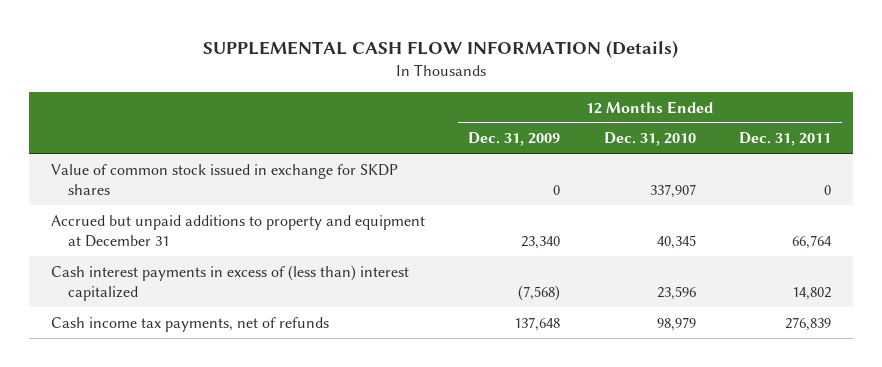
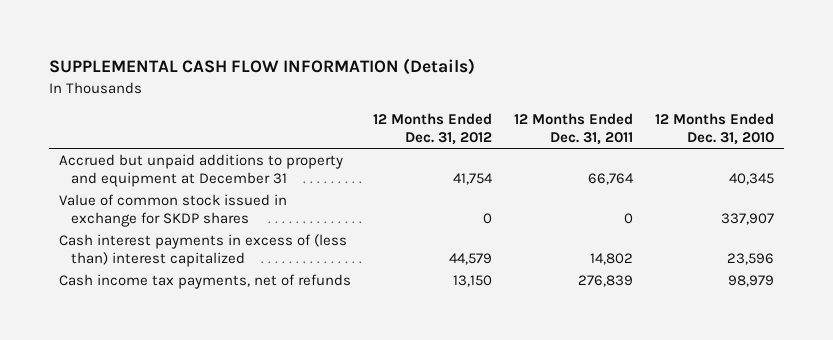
[468,132,561,147] Dec. 31, 2009 -> none
none -> [373,112,493,145] 12 Months Ended Dec. 31, 2012
[51,163,399,195] Value of common stock issued in exchange for SKDP shares -> [59,193,288,227] Value of common stock issued in exchange for SKDP shares

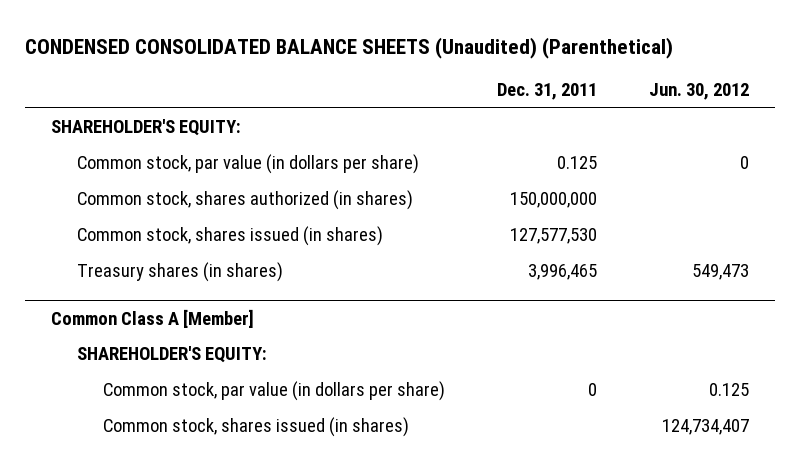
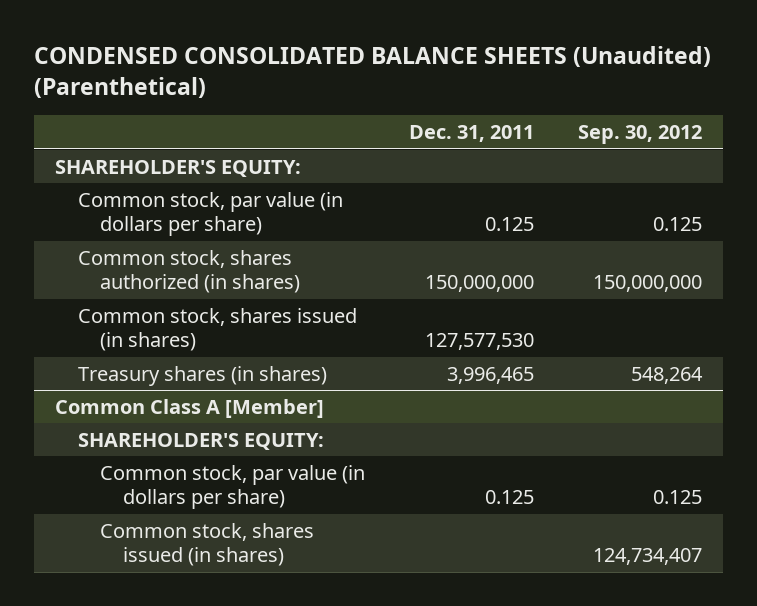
[648,83,749,101] Jun. 30, 2012 -> none
none -> [577,125,702,145] Sep. 30, 2012
[587,383,597,397] 0 -> [484,490,534,505] 0.125

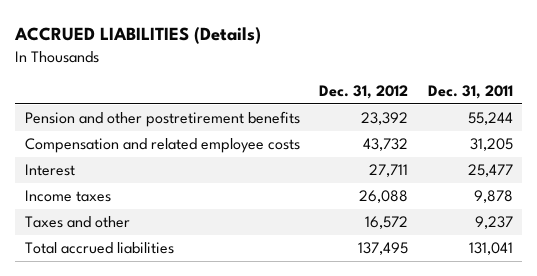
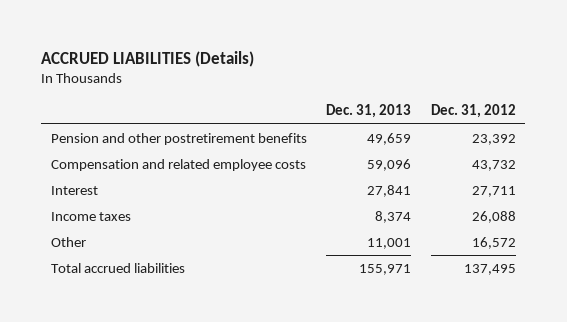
[427,85,513,100] Dec. 31, 2011 -> none
none -> [326,104,412,119] Dec. 31, 2013
[24,216,130,229] Taxes and other -> [50,236,86,247] Other

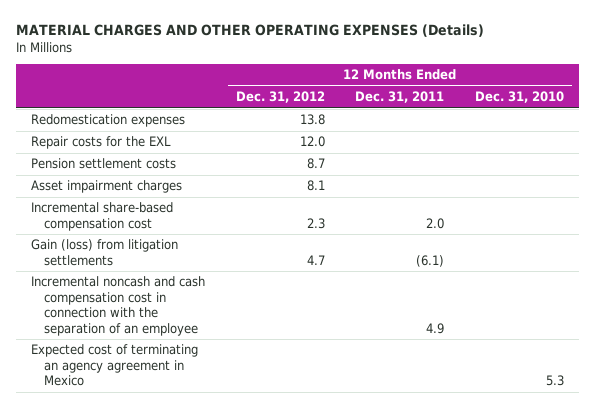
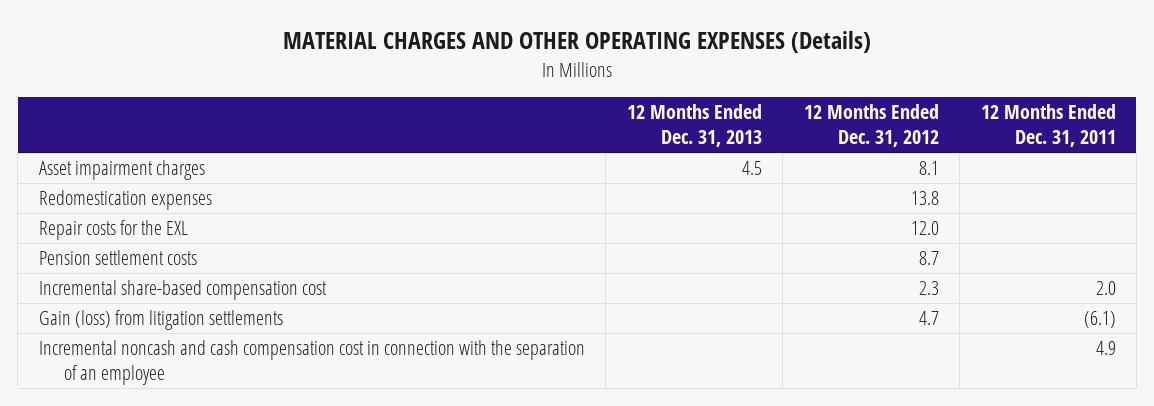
[475,91,565,104] Dec. 31, 2010 -> none
none -> [626,104,762,147] 12 Months Ended Dec. 31, 2013
[31,180,183,194] Asset impairment charges -> [38,160,205,181] Asset impairment charges
[31,344,199,387] Expected cost of terminating an agency agreement in Mexico -> none

